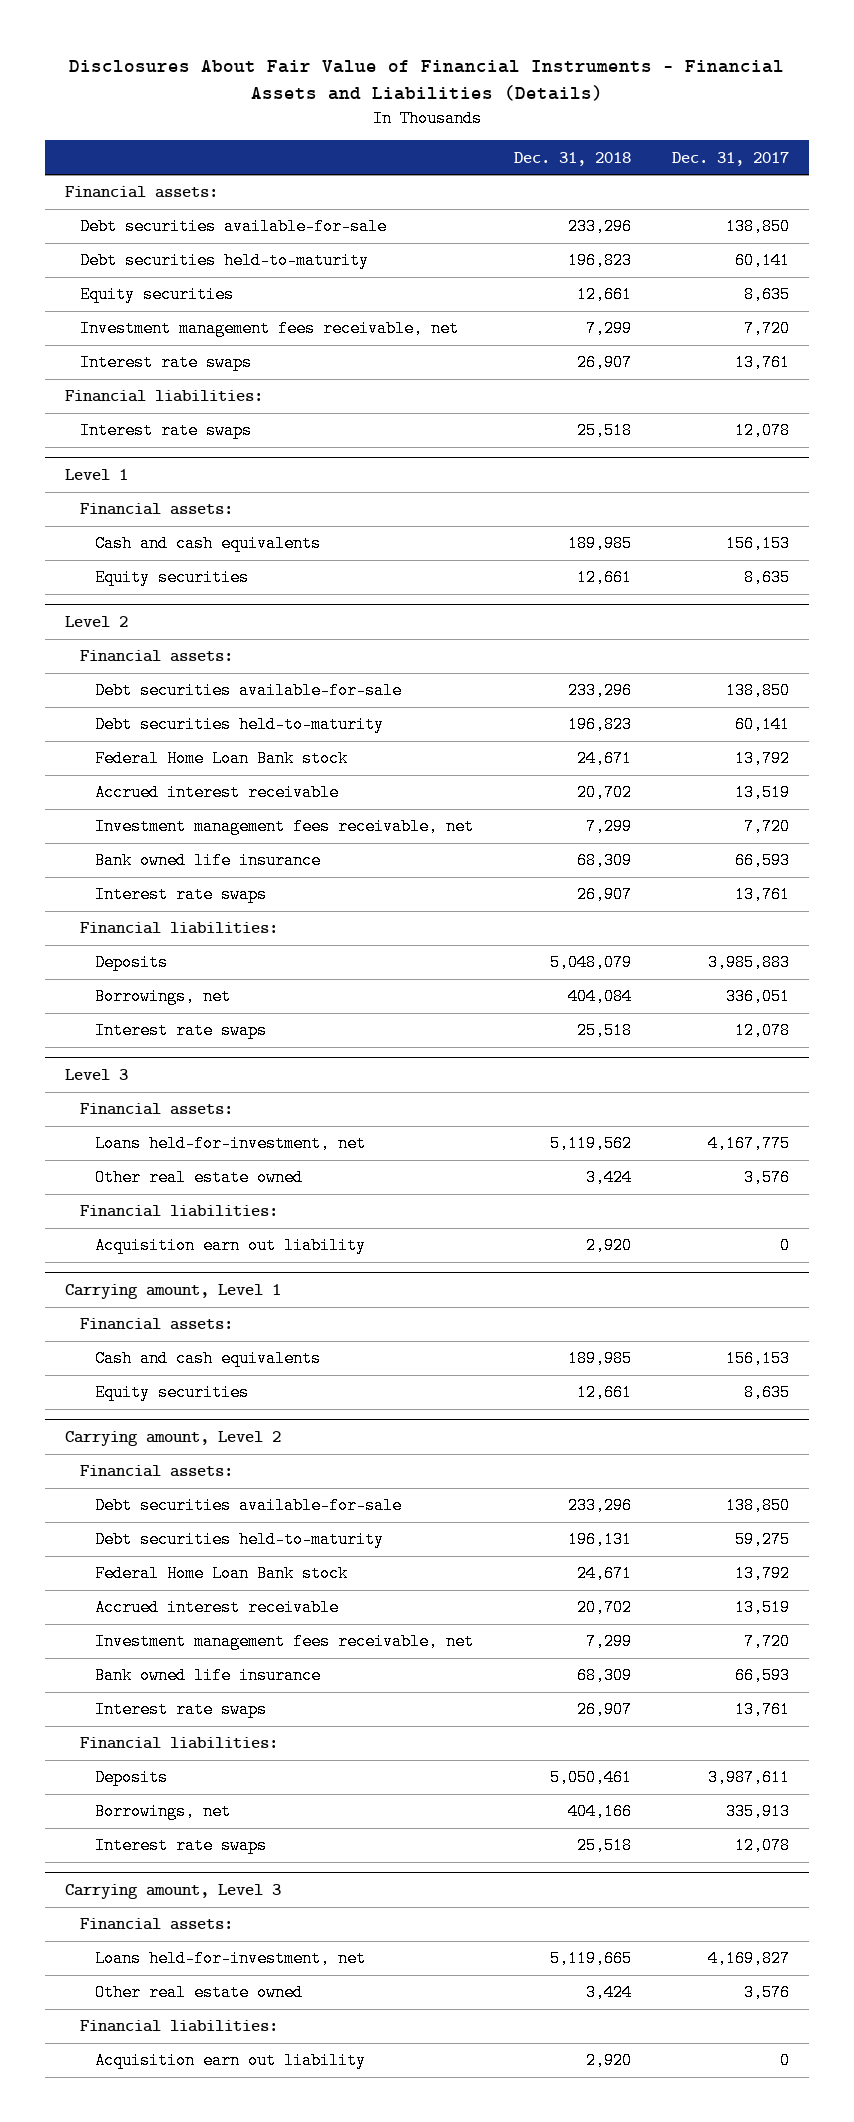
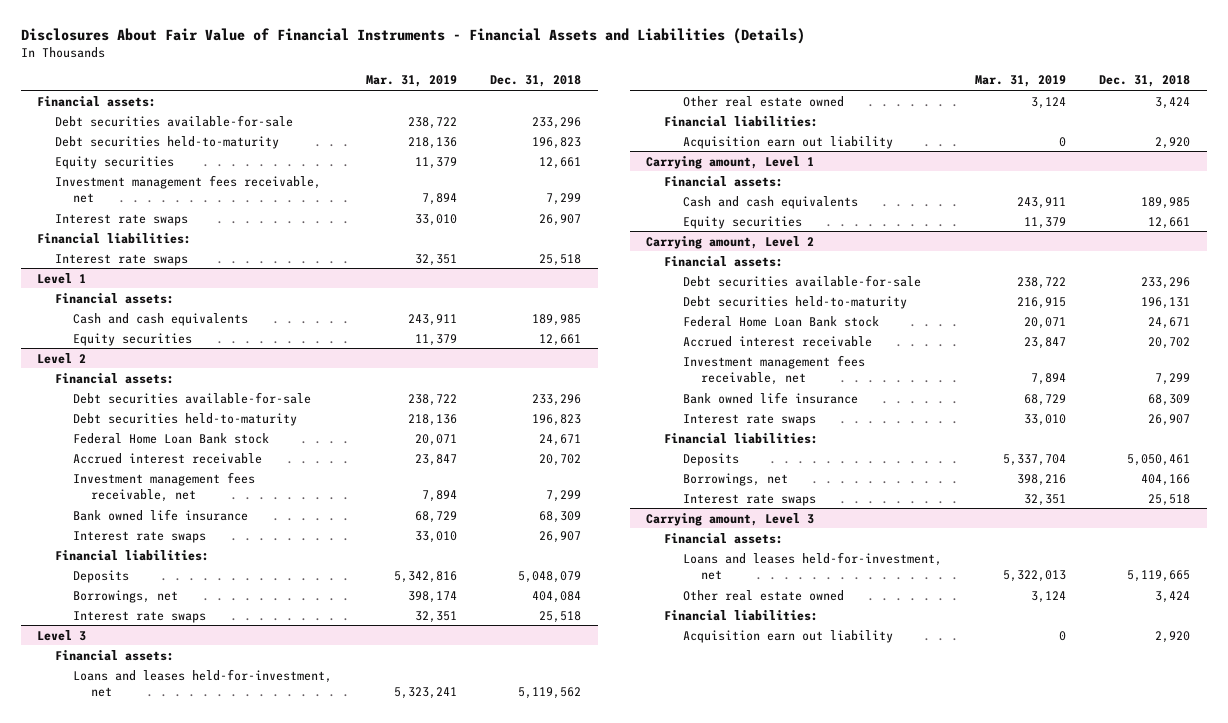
[671,151,789,166] Dec. 31, 2017 -> none
none -> [365,75,457,88] Mar. 31, 2019
[95,1135,367,1153] Loans held-for-investment, net -> [73,668,333,697] Loans and leases held-for-investment, net
[95,1950,367,1968] Loans held-for-investment, net -> [682,551,942,580] Loans and leases held-for-investment, net

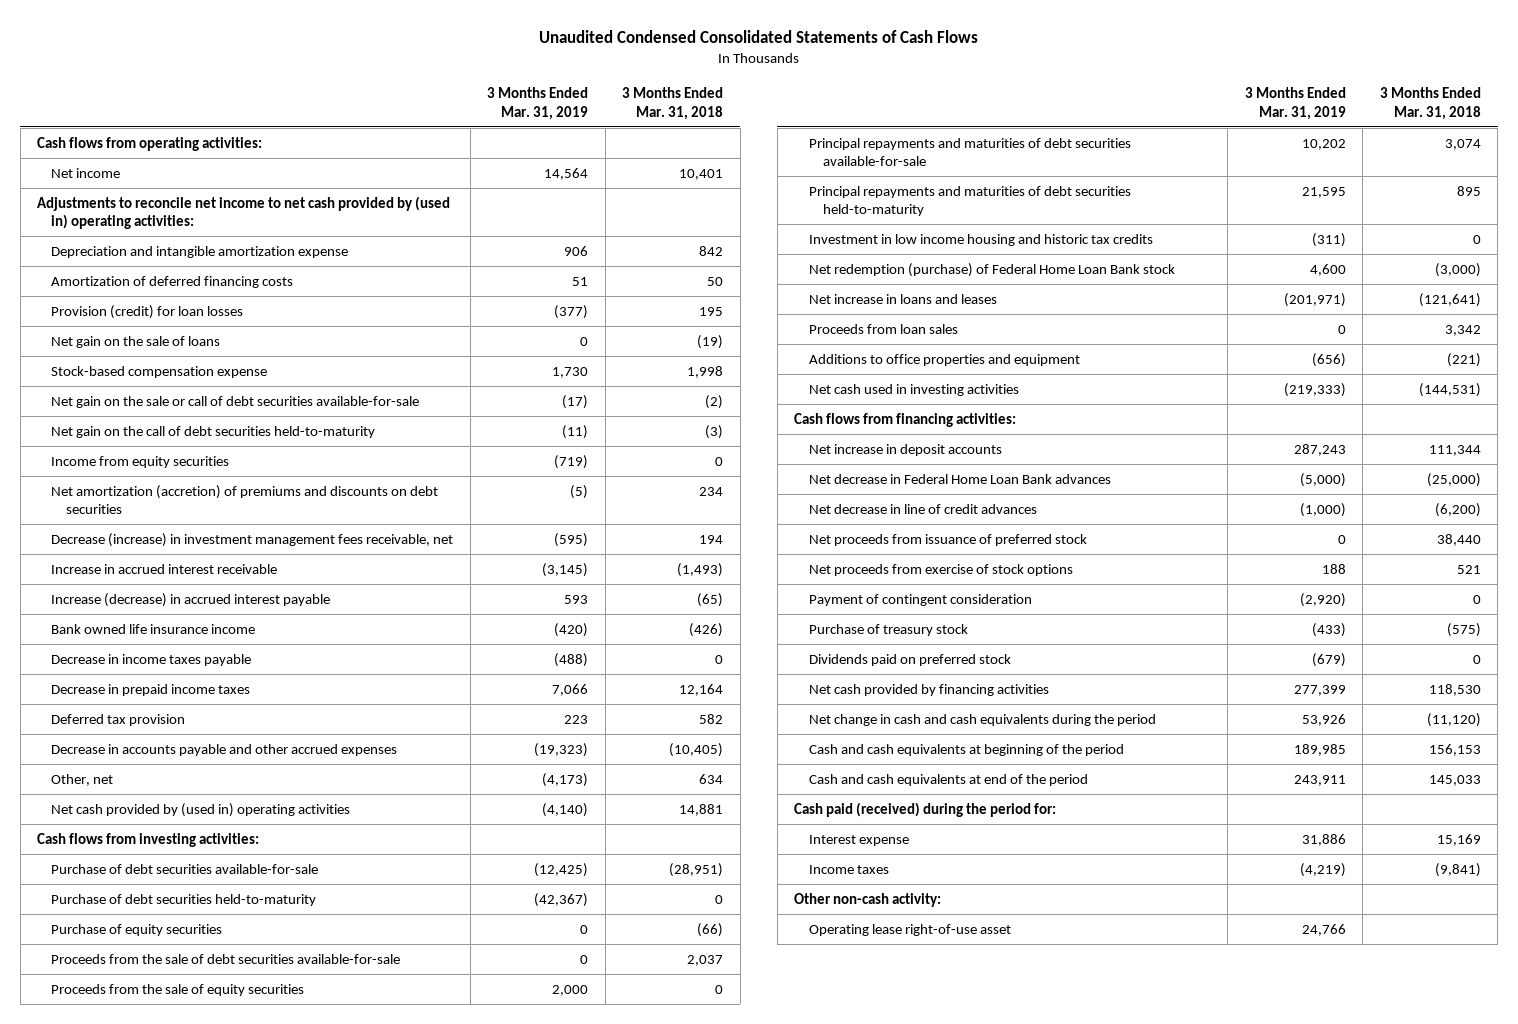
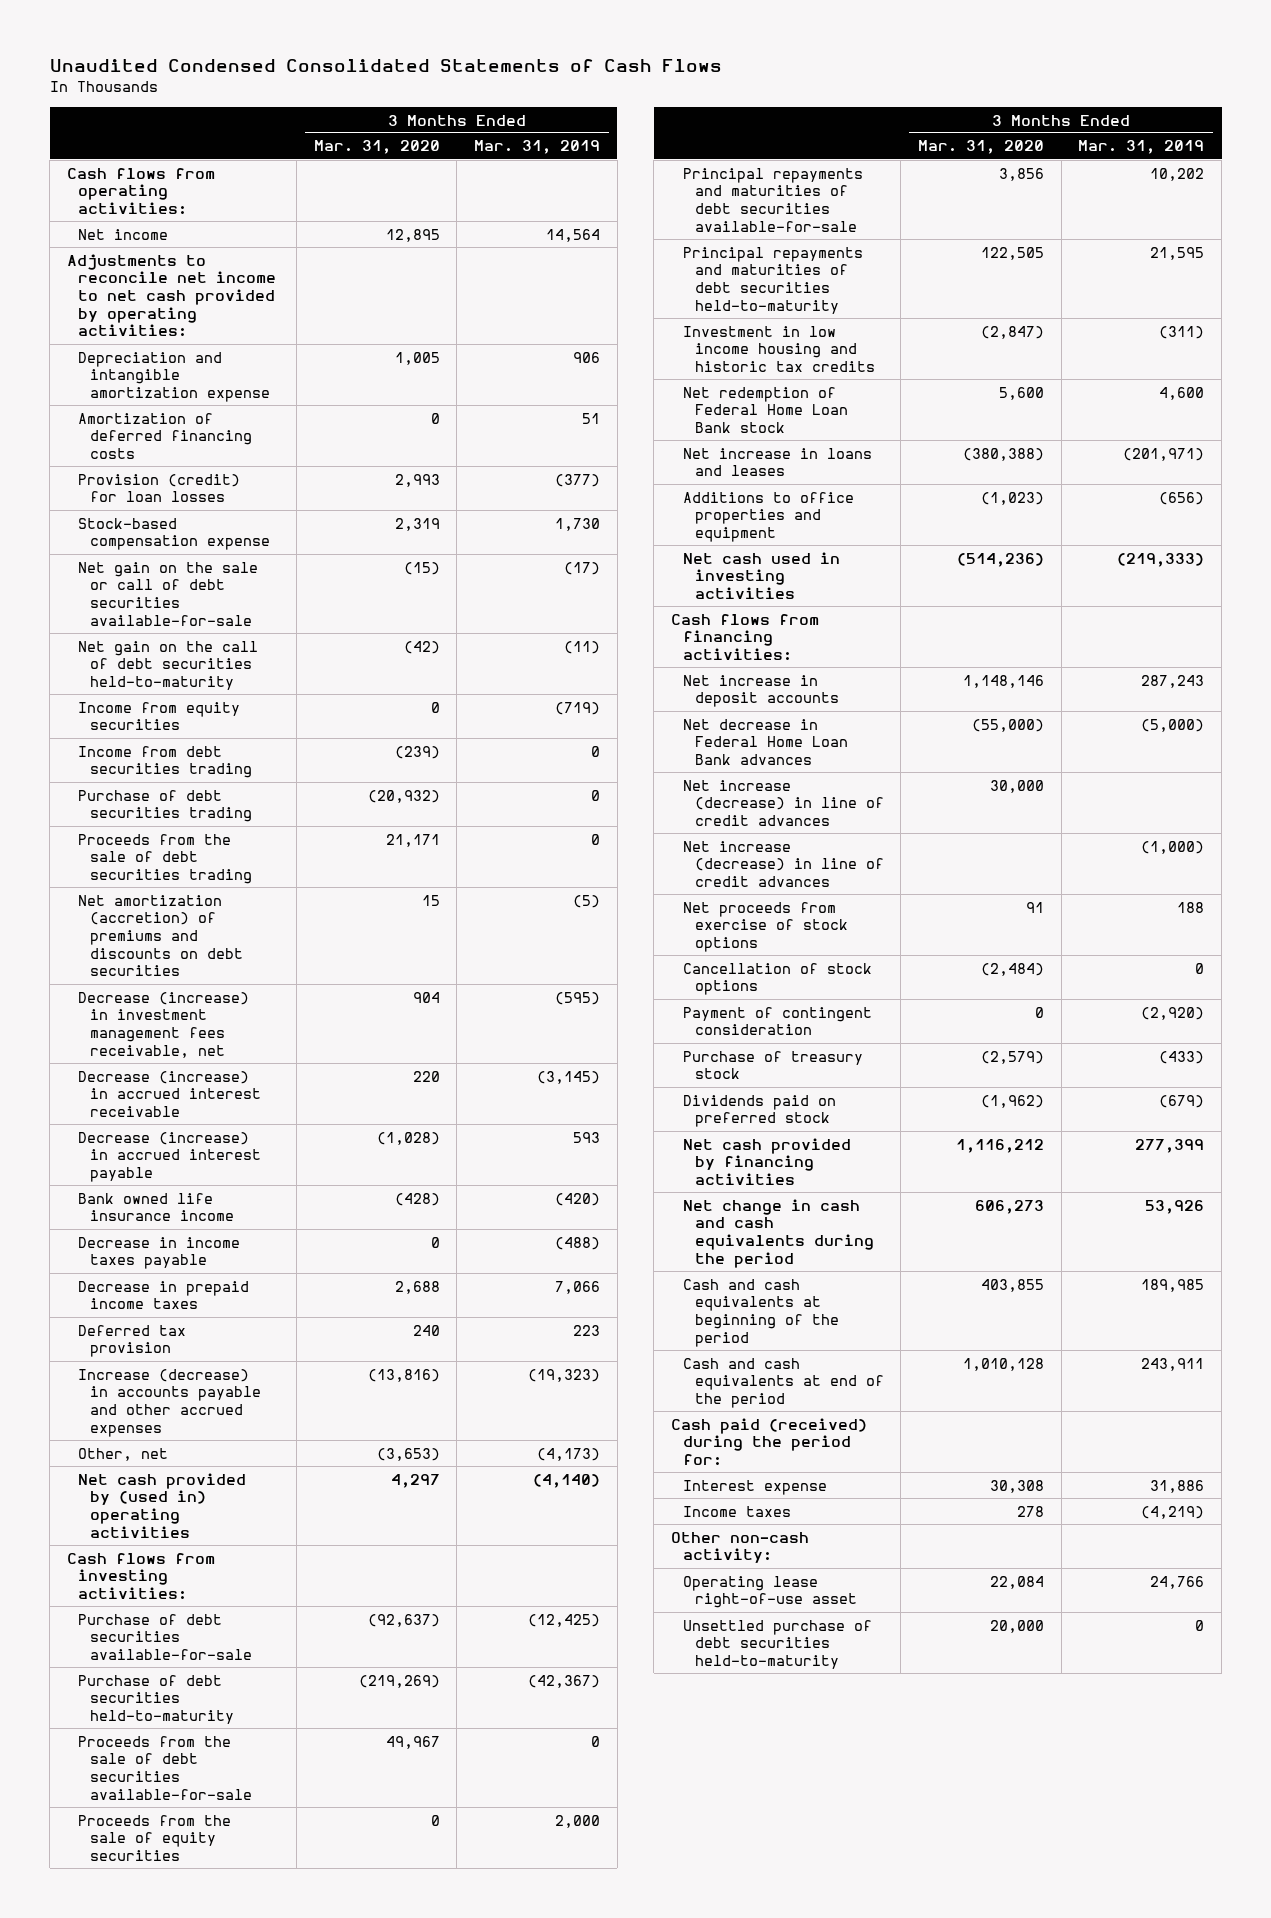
[622,86,724,120] 3 Months Ended Mar. 31, 2018 -> none
none -> [313,140,440,155] Mar. 31, 2020
[36,195,450,230] Adjustments to reconcile net income to net cash provided by (used in) operating activities: -> [66,253,277,338] Adjustments to reconcile net income to net cash provided by operating activities:
[51,335,221,348] Net gain on the sale of loans -> none
none -> [78,745,253,779] Income from debt securities trading
none -> [78,789,253,823] Purchase of debt securities trading
none -> [78,833,253,884] Proceeds from the sale of debt securities trading
[51,563,278,574] Increase in accrued interest receivable -> [78,1070,262,1117] Decrease (increase) in accrued interest receivable
[51,592,331,607] Increase (decrease) in accrued interest payable -> [78,1131,262,1182] Decrease (increase) in accrued interest payable
[51,743,398,756] Decrease in accounts payable and other accrued expenses -> [78,1368,262,1437] Increase (decrease) in accounts payable and other accrued expenses
[51,923,223,936] Purchase of equity securities -> none
[808,262,1175,277] Net redemption (purchase) of Federal Home Loan Bank stock -> [682,386,848,433] Net redemption of Federal Home Loan Bank stock
[808,323,958,334] Proceeds from loan sales -> none
[808,533,1087,546] Net proceeds from issuance of preferred stock -> none
none -> [682,779,884,826] Net increase (decrease) in line of credit advances
[808,503,1037,514] Net decrease in line of credit advances -> [682,840,884,887] Net increase (decrease) in line of credit advances
none -> [682,962,872,996] Cancellation of stock options
none -> [682,1619,872,1669] Unsettled purchase of debt securities held-to-maturity

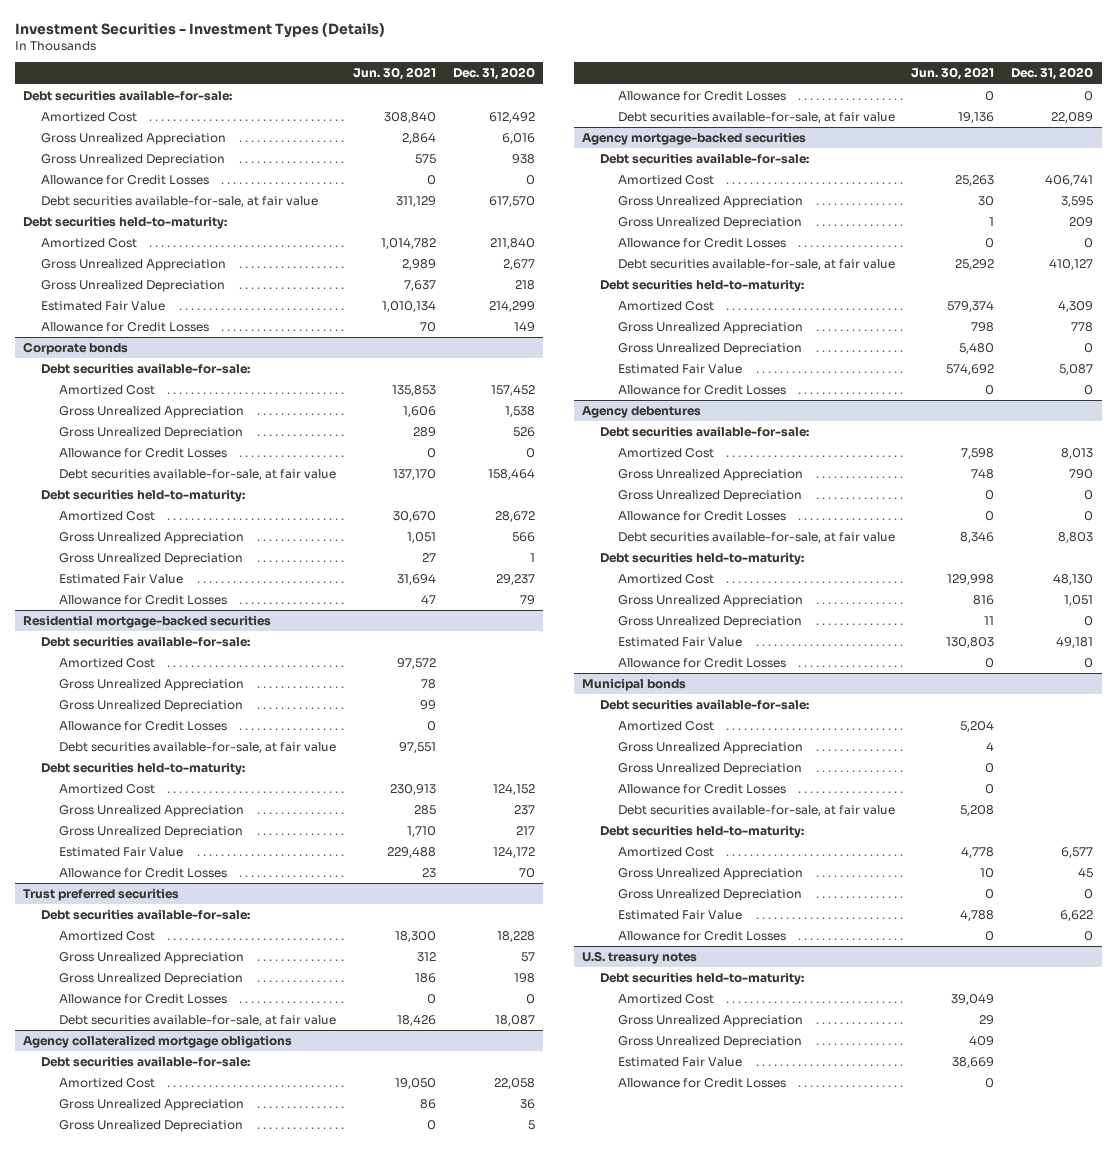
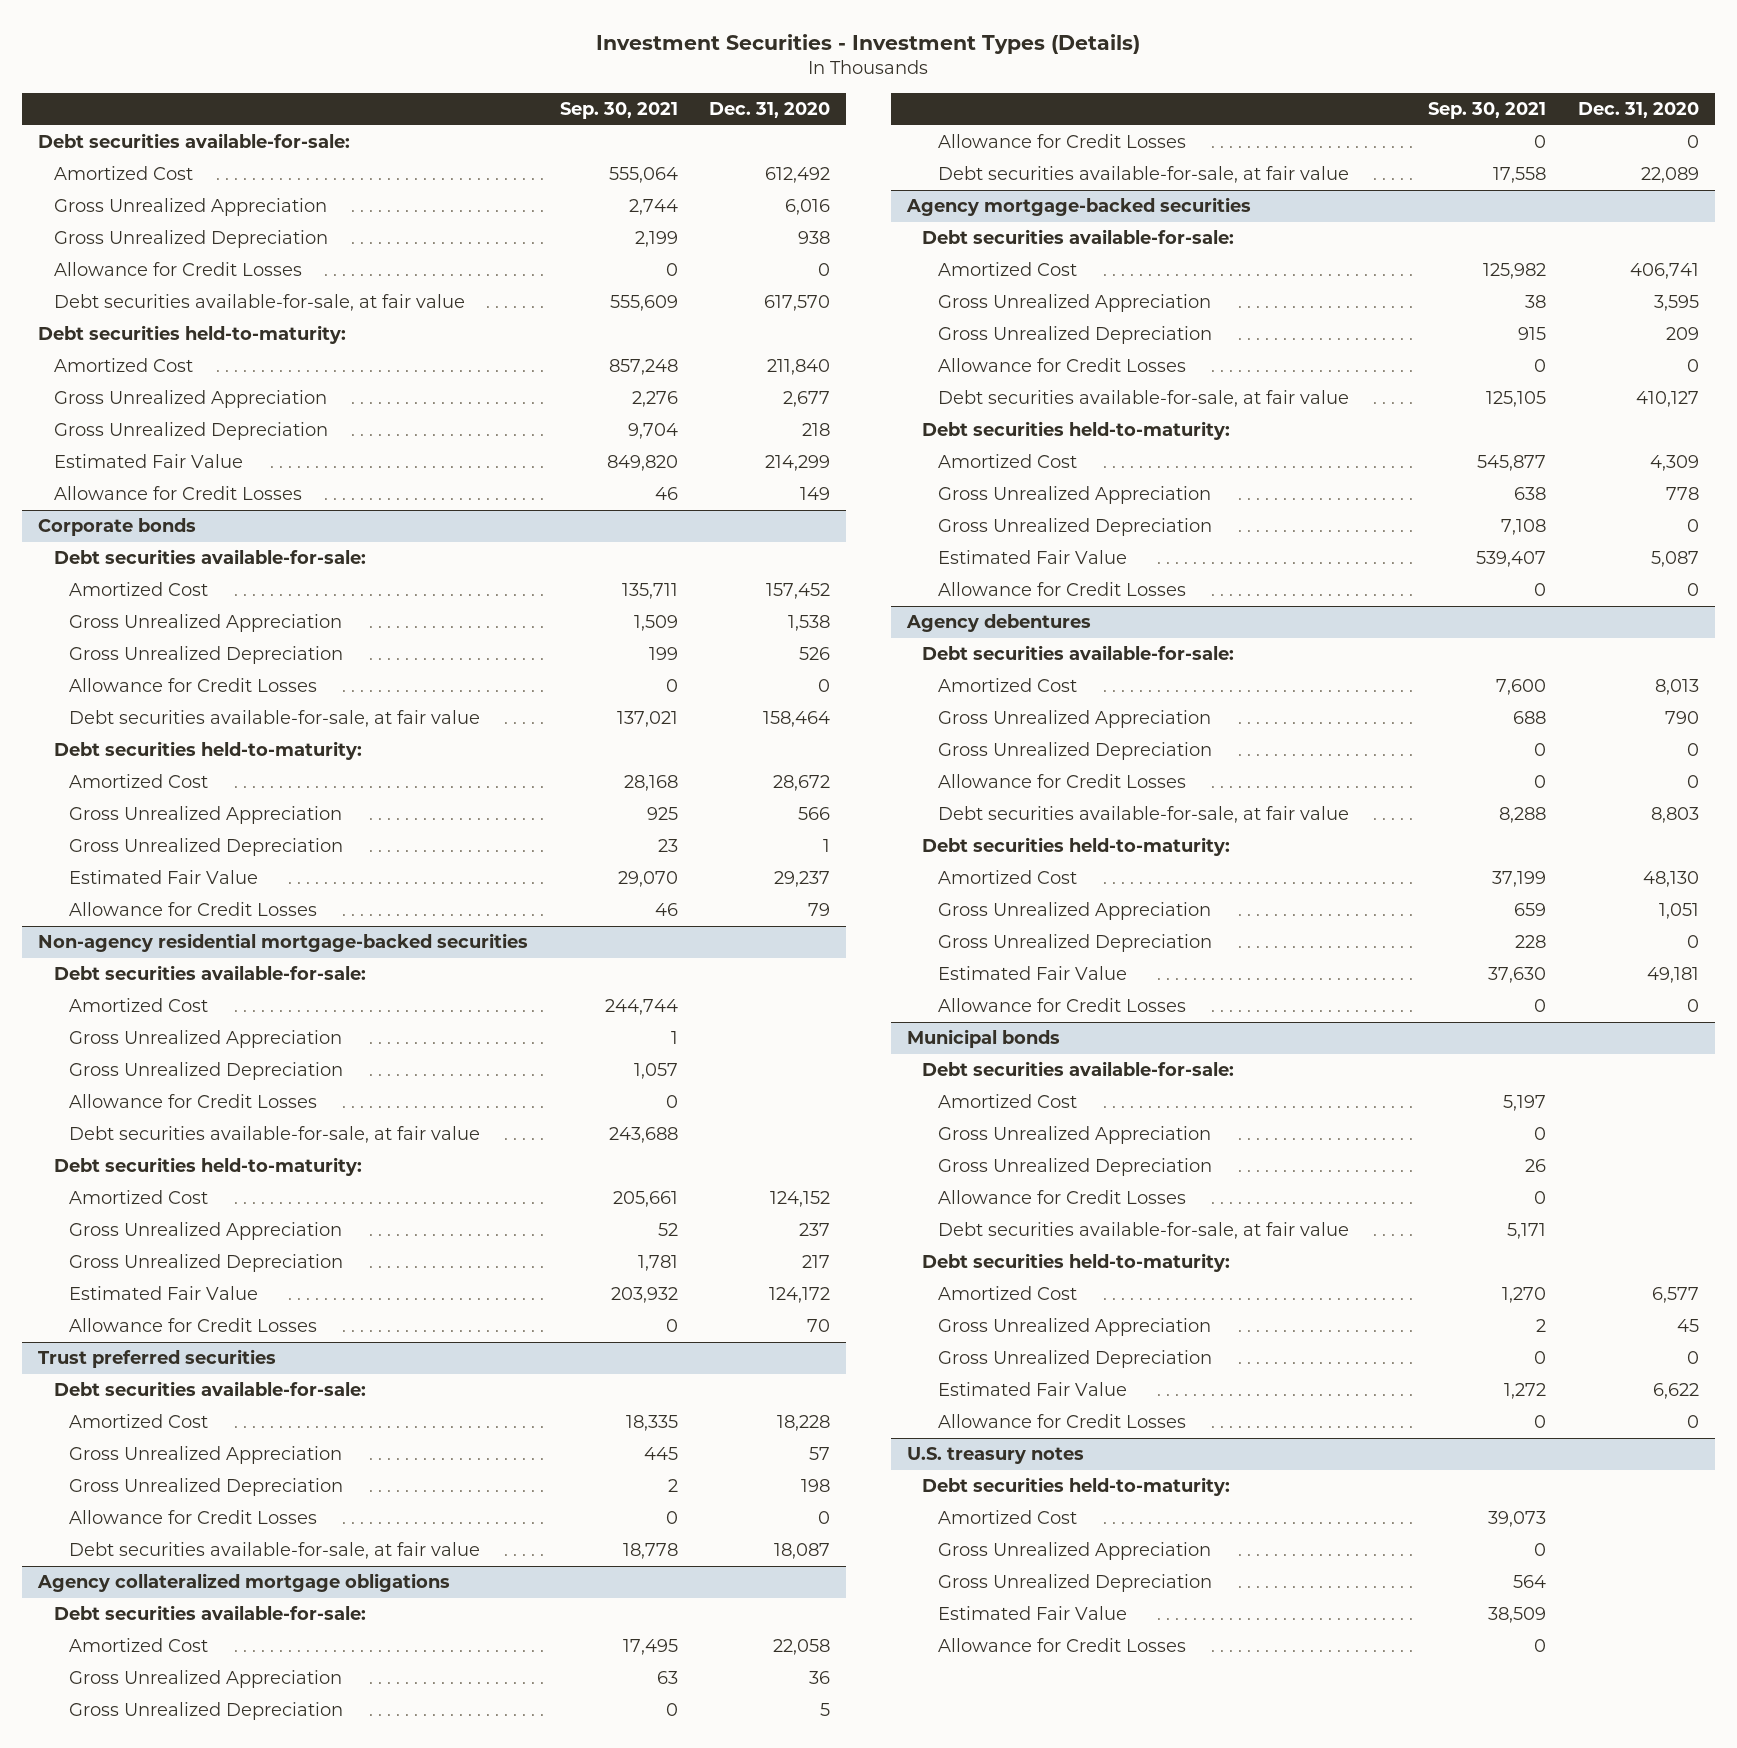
[352,67,436,81] Jun. 30, 2021 -> none
none -> [559,101,678,119] Sep. 30, 2021
[23,615,272,629] Residential mortgage-backed securities -> [37,933,528,953] Non-agency residential mortgage-backed securities

